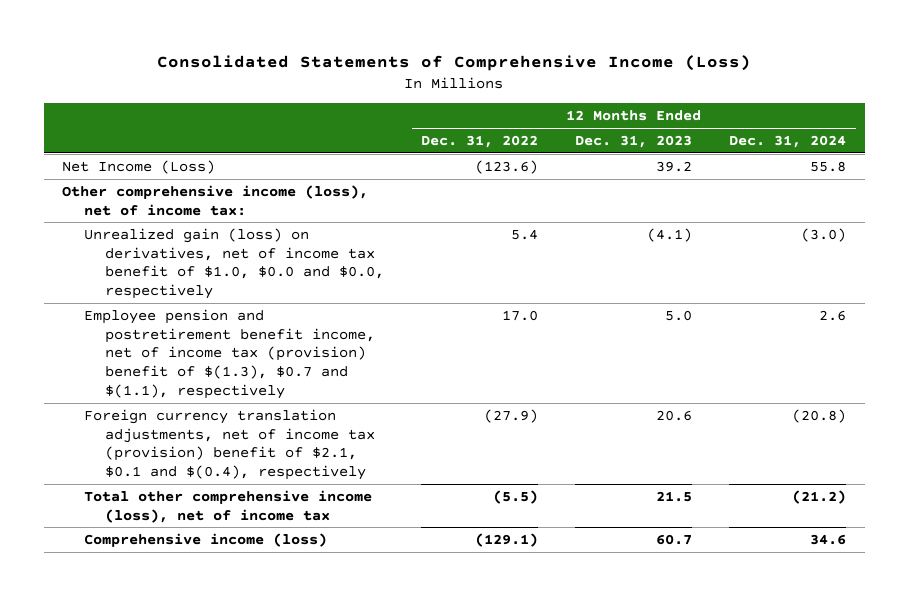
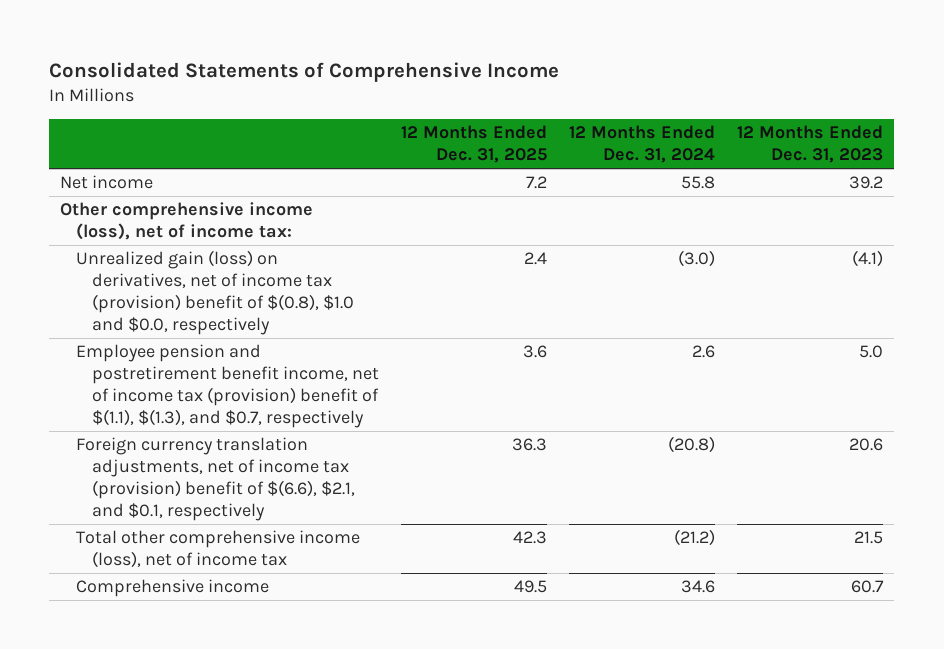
[157,55,752,72] Consolidated Statements of Comprehensive Income (Loss) -> [49,62,560,83] Consolidated Statements of Comprehensive Income
[421,135,539,149] Dec. 31, 2022 -> none
none -> [401,125,548,164] 12 Months Ended Dec. 31, 2025
[62,159,216,174] Net Income (Loss) -> [60,175,154,190] Net income
[83,227,385,300] Unrealized gain (loss) on derivatives, net of income tax benefit of $1.0, $0.0 and $0.0, respectively -> [76,250,355,336] Unrealized gain (loss) on derivatives, net of income tax (provision) benefit of $(0.8), $1.0 and $0.0, respectively
[83,308,376,399] Employee pension and postretirement benefit income, net of income tax (provision) benefit of $(1.3), $0.7 and $(1.1), respectively -> [76,344,380,429] Employee pension and postretirement benefit income, net of income tax (provision) benefit of $(1.1), $(1.3), and $0.7, respectively
[83,408,376,481] Foreign currency translation adjustments, net of income tax (provision) benefit of $2.1, $0.1 and $(0.4), respectively -> [76,437,356,522] Foreign currency translation adjustments, net of income tax (provision) benefit of $(6.6), $2.1, and $0.1, respectively
[83,532,327,547] Comprehensive income (loss) -> [76,579,270,598] Comprehensive income

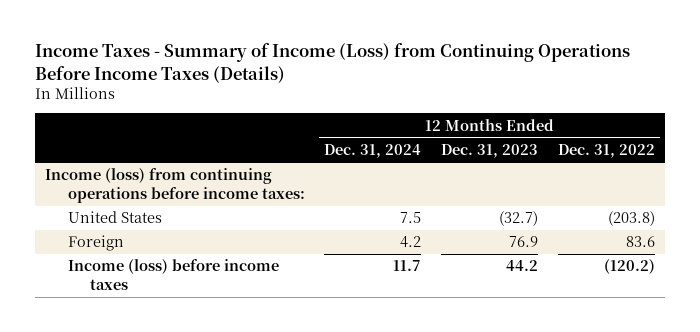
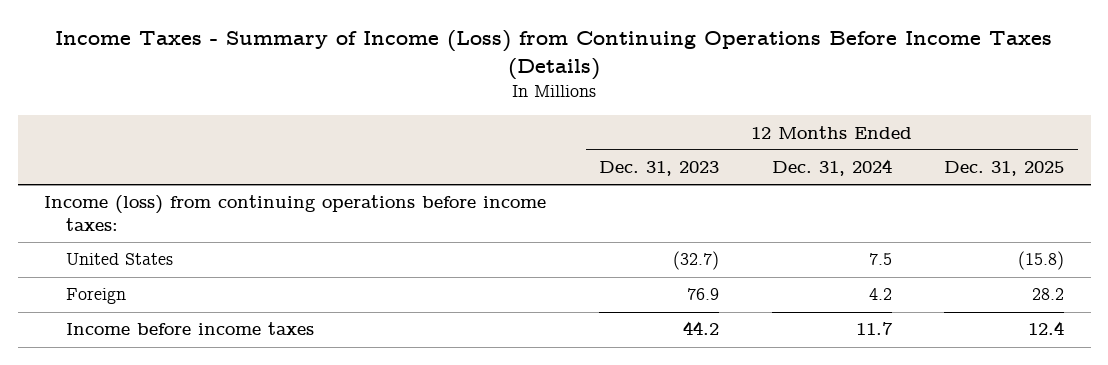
[557,144,655,159] Dec. 31, 2022 -> none
none -> [944,161,1065,177] Dec. 31, 2025
[67,259,279,290] Income (loss) before income taxes -> [65,322,314,336] Income before income taxes

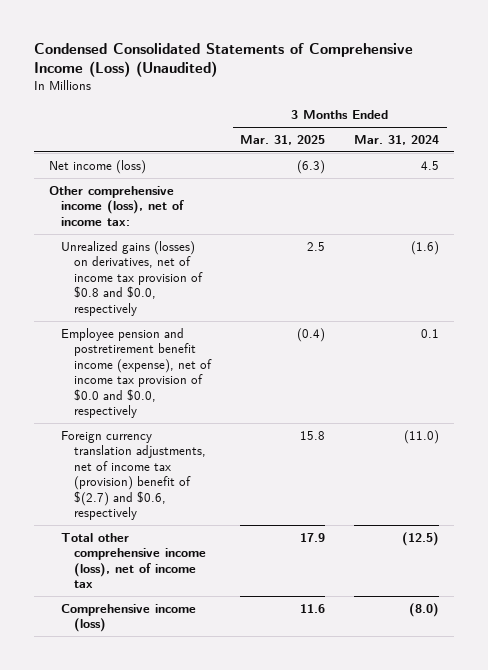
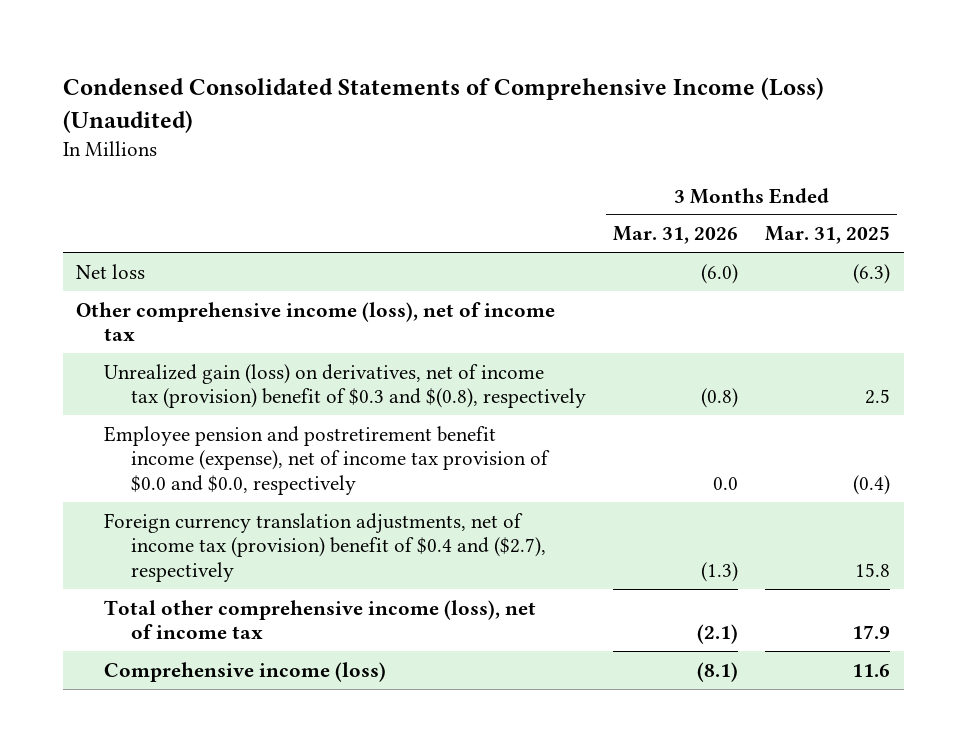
[354,135,440,146] Mar. 31, 2024 -> none
none -> [613,226,739,245] Mar. 31, 2026
[48,159,146,174] Net income (loss) -> [76,263,146,279] Net loss
[48,185,185,226] Other comprehensive income (loss), net of income tax: -> [76,301,556,342] Other comprehensive income (loss), net of income tax
[61,240,204,316] Unrealized gains (losses) on derivatives, net of income tax provision of $0.8 and $0.0, respectively -> [103,363,587,409] Unrealized gain (loss) on derivatives, net of income tax (provision) benefit of $0.3 and $(0.8), respectively
[61,430,207,521] Foreign currency translation adjustments, net of income tax (provision) benefit of $(2.7) and $0.6, respectively -> [103,512,547,582] Foreign currency translation adjustments, net of income tax (provision) benefit of $0.4 and ($2.7), respectively

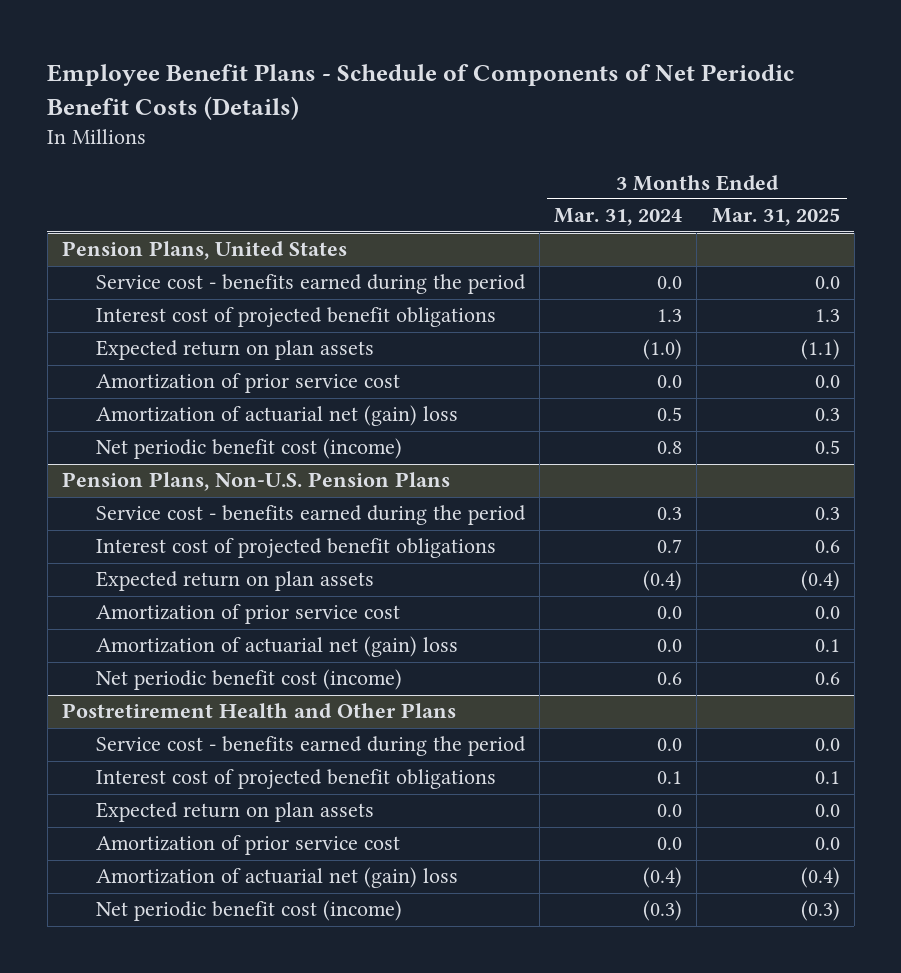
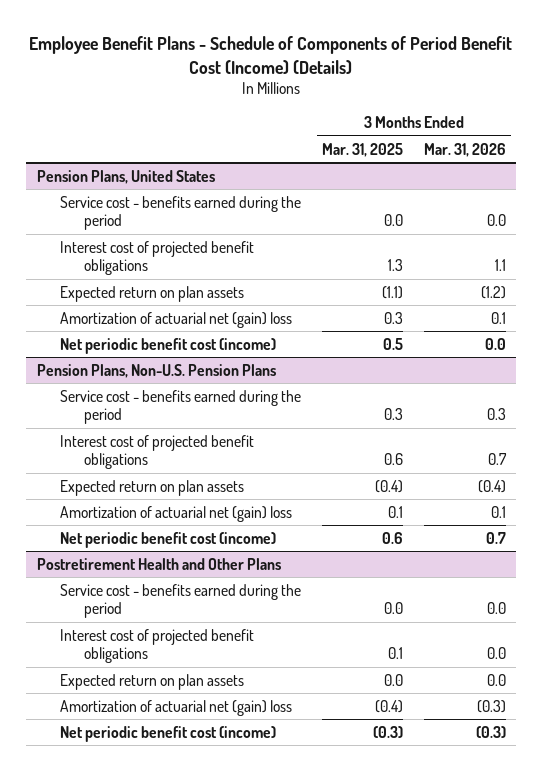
[47,64,795,120] Employee Benefit Plans - Schedule of Components of Net Periodic Benefit Costs (Details) -> [29,35,513,74] Employee Benefit Plans - Schedule of Components of Period Benefit Cost (Income) (Details)
[554,208,683,227] Mar. 31, 2024 -> none
none -> [423,142,506,157] Mar. 31, 2026
[96,373,401,394] Amortization of prior service cost -> none
[96,604,401,625] Amortization of prior service cost -> none
[96,835,401,856] Amortization of prior service cost -> none

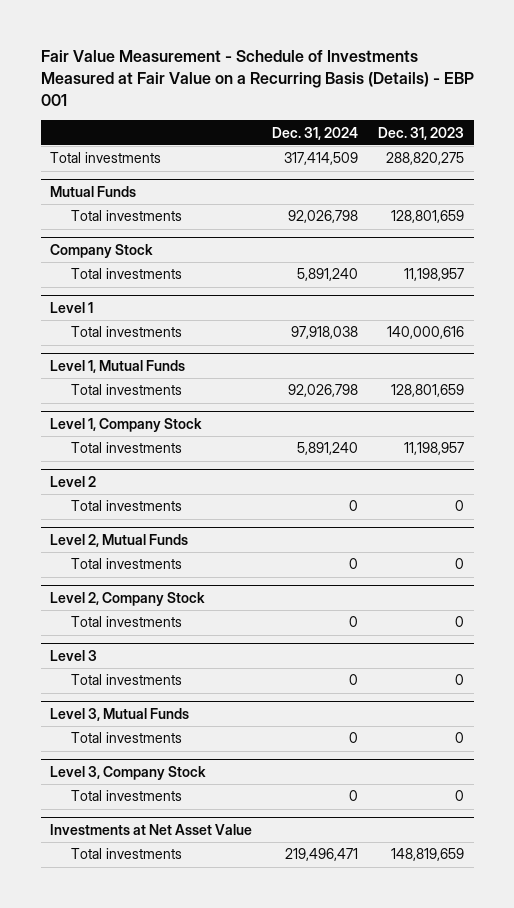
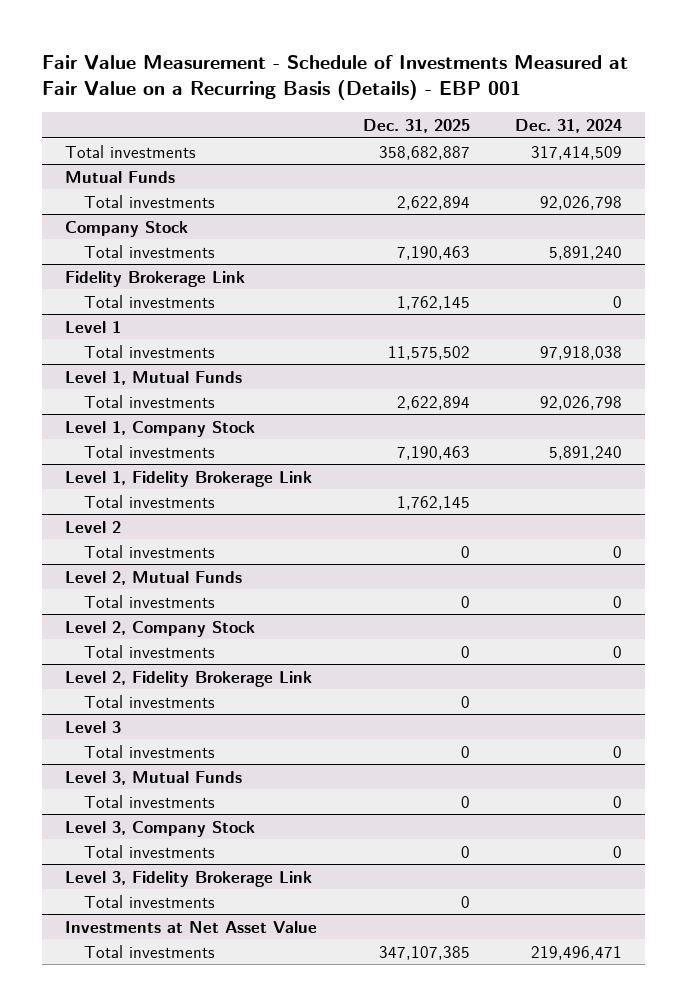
[377,126,464,140] Dec. 31, 2023 -> none
none -> [362,119,470,134] Dec. 31, 2025
none -> [65,270,246,287] Fidelity Brokerage Link
none -> [83,294,215,308] Total investments
none -> [65,470,313,487] Level 1, Fidelity Brokerage Link
none -> [83,494,215,508] Total investments
none -> [65,670,313,687] Level 2, Fidelity Brokerage Link
none -> [83,694,215,708] Total investments
none -> [65,870,313,887] Level 3, Fidelity Brokerage Link
none -> [83,894,215,908] Total investments

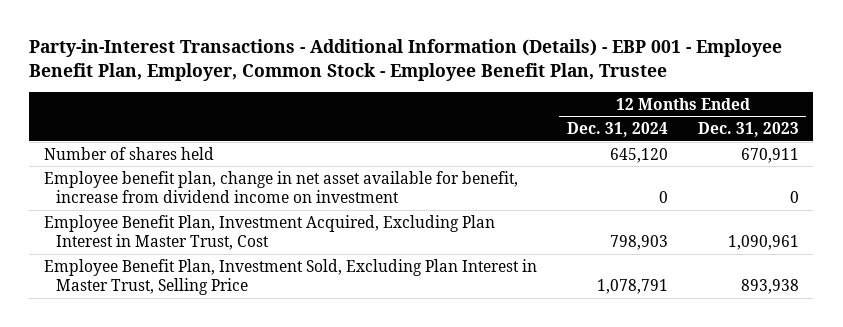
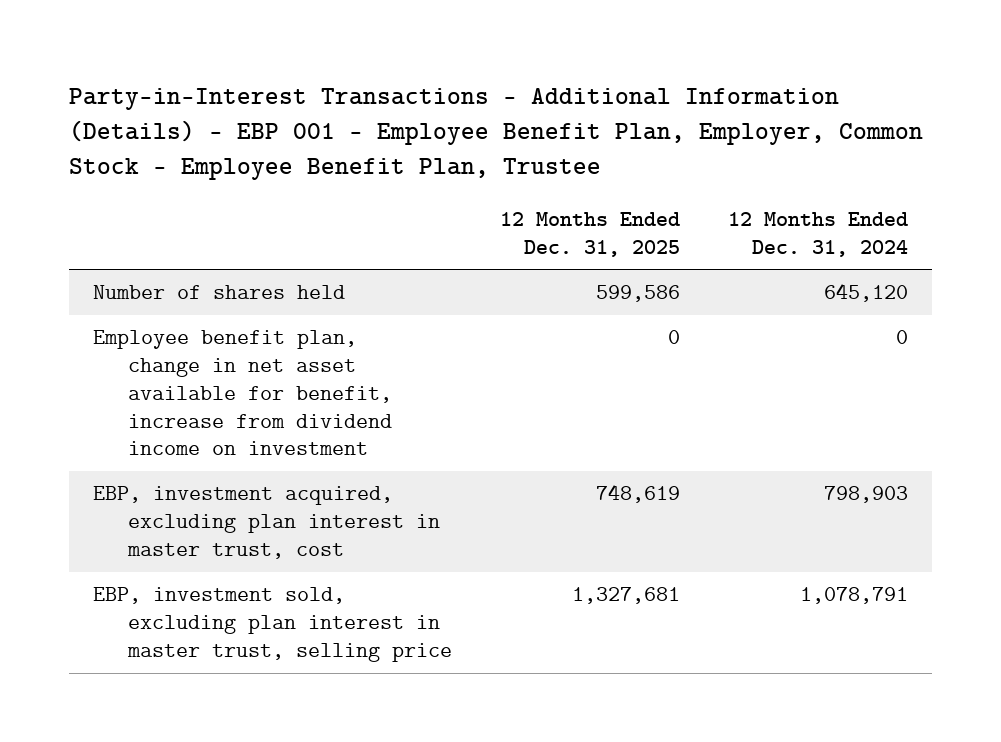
[697,122,799,138] Dec. 31, 2023 -> none
none -> [500,211,681,257] 12 Months Ended Dec. 31, 2025
[44,214,496,251] Employee Benefit Plan, Investment Acquired, Excluding Plan Interest in Master Trust, Cost -> [93,486,441,559] EBP, investment acquired, excluding plan interest in master trust, cost
[44,258,538,296] Employee Benefit Plan, Investment Sold, Excluding Plan Interest in Master Trust, Selling Price -> [93,587,453,662] EBP, investment sold, excluding plan interest in master trust, selling price

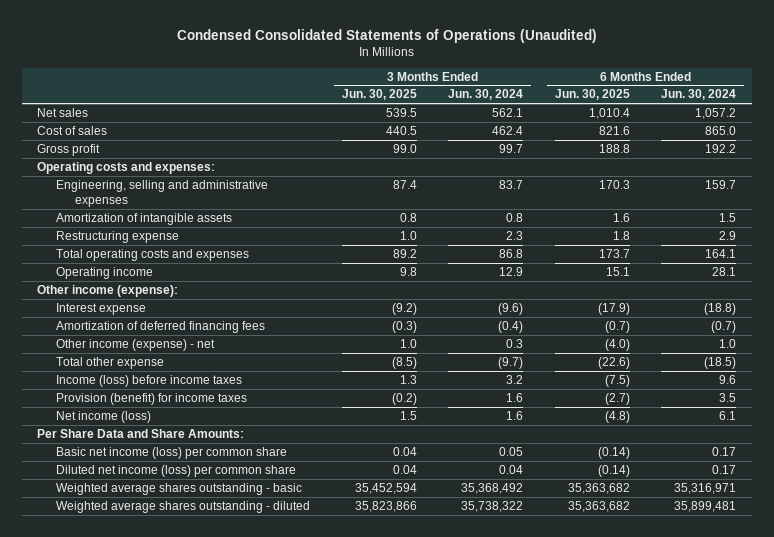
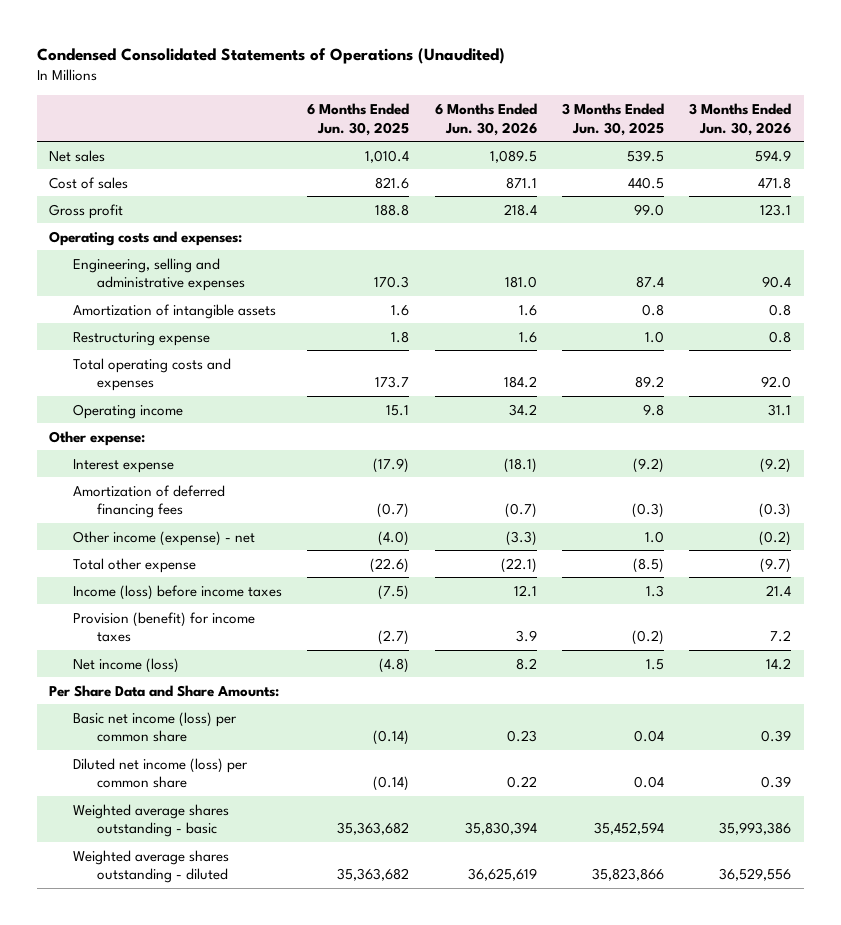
[448,89,524,101] Jun. 30, 2024 -> none
[661,89,737,101] Jun. 30, 2024 -> none
none -> [434,102,537,136] 6 Months Ended Jun. 30, 2026
none -> [689,102,792,136] 3 Months Ended Jun. 30, 2026
[37,284,179,297] Other income (expense): -> [49,430,146,446] Other expense:

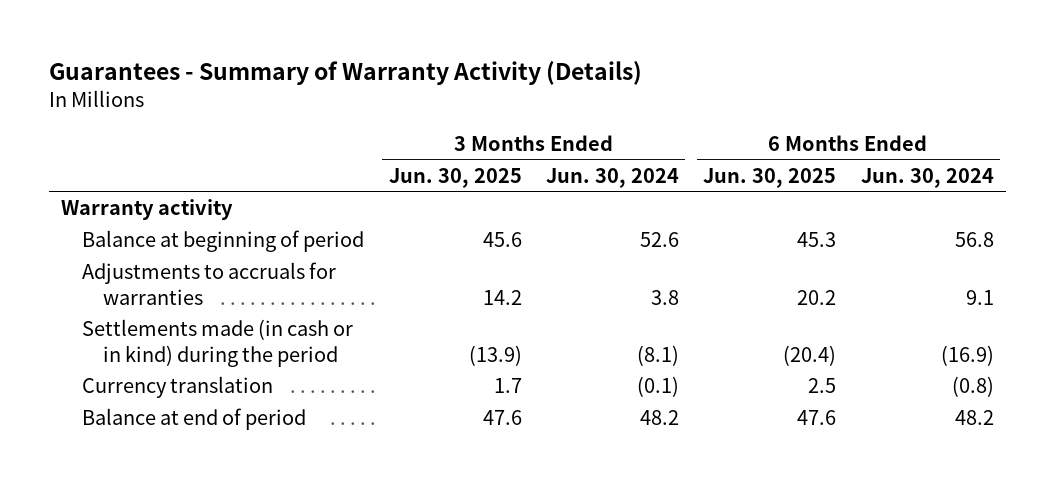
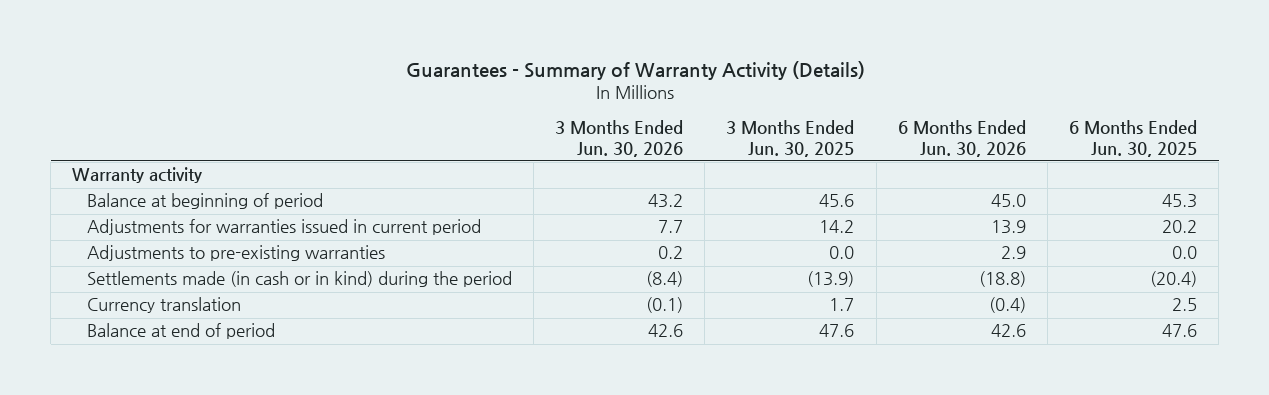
[545,167,679,188] Jun. 30, 2024 -> none
[860,167,994,188] Jun. 30, 2024 -> none
none -> [555,119,684,157] 3 Months Ended Jun. 30, 2026
none -> [897,119,1026,157] 6 Months Ended Jun. 30, 2026
[82,262,337,305] Adjustments to accruals for warranties -> [86,219,481,236] Adjustments for warranties issued in current period
none -> [86,245,385,262] Adjustments to pre-existing warranties

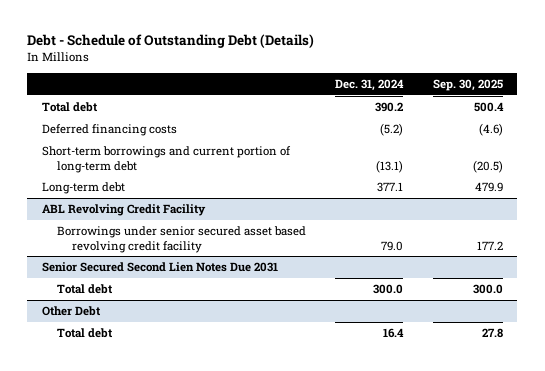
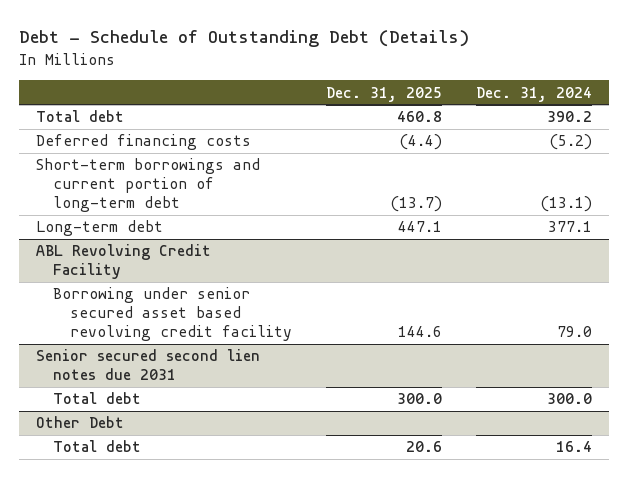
[432,78,503,91] Sep. 30, 2025 -> none
none -> [325,86,442,102] Dec. 31, 2025
[57,226,307,253] Borrowings under senior secured asset based revolving credit facility -> [52,287,292,342] Borrowing under senior secured asset based revolving credit facility
[41,262,278,273] Senior Secured Second Lien Notes Due 2031 -> [36,349,261,381] Senior secured second lien notes due 2031

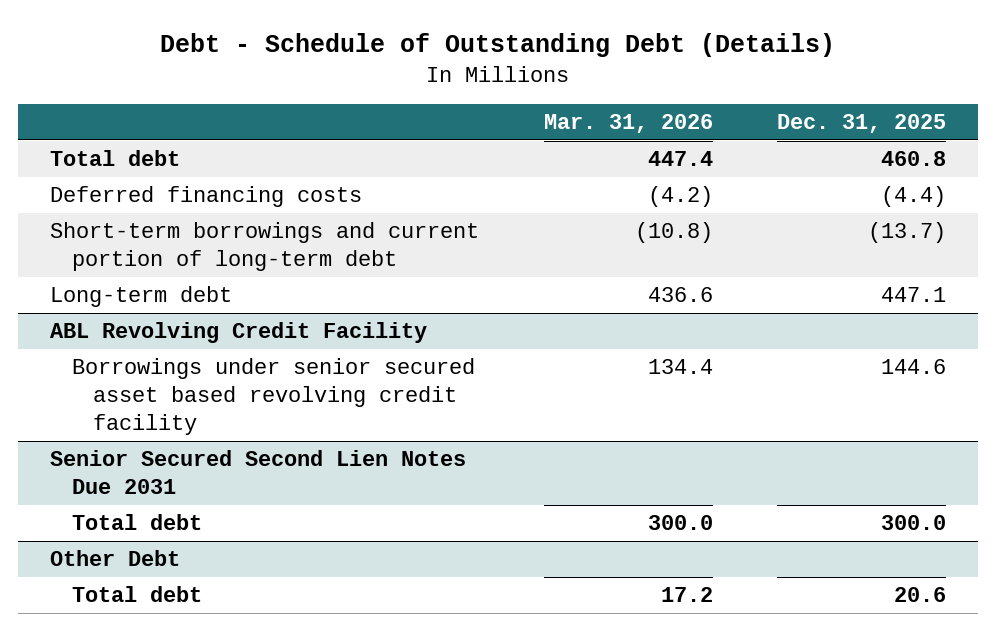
[475,86,592,102] Dec. 31, 2024 -> none
none -> [543,113,713,133] Mar. 31, 2026
[52,287,292,342] Borrowing under senior secured asset based revolving credit facility -> [71,358,475,435] Borrowings under senior secured asset based revolving credit facility
[36,349,261,381] Senior secured second lien notes due 2031 -> [50,450,467,495] Senior Secured Second Lien Notes Due 2031

